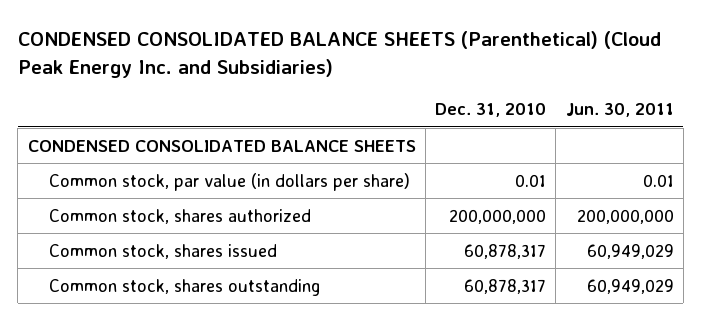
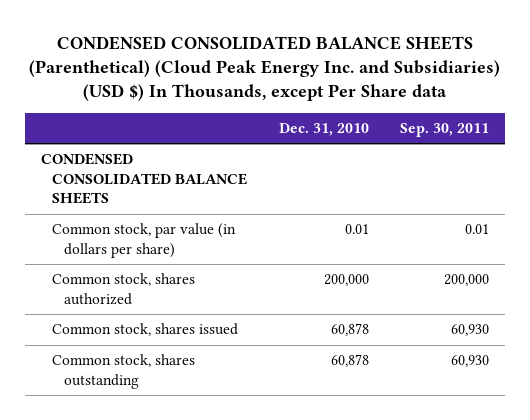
[17,30,661,78] CONDENSED CONSOLIDATED BALANCE SHEETS (Parenthetical) (Cloud Peak Energy Inc. and Subsidiaries) -> [28,35,500,102] CONDENSED CONSOLIDATED BALANCE SHEETS (Parenthetical) (Cloud Peak Energy Inc. and Subsidiaries) (USD $) In Thousands, except Per Share data
[565,103,674,118] Jun. 30, 2011 -> none
none -> [400,123,490,138] Sep. 30, 2011
[449,208,547,224] 200,000,000 -> [323,274,369,287] 200,000
[464,243,547,259] 60,878,317 -> [330,323,369,337] 60,878
[464,278,547,294] 60,878,317 -> [330,354,369,368] 60,878

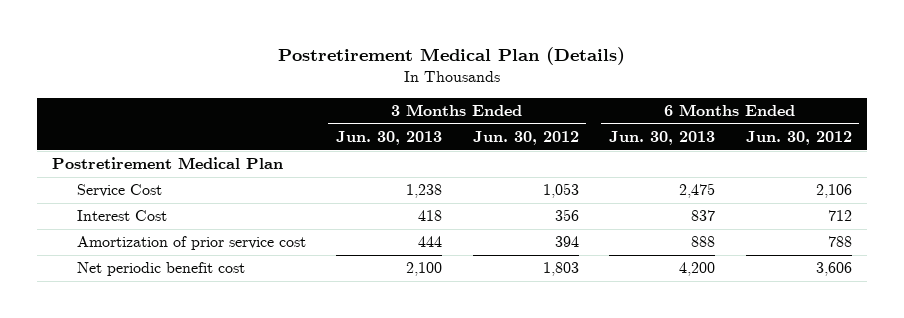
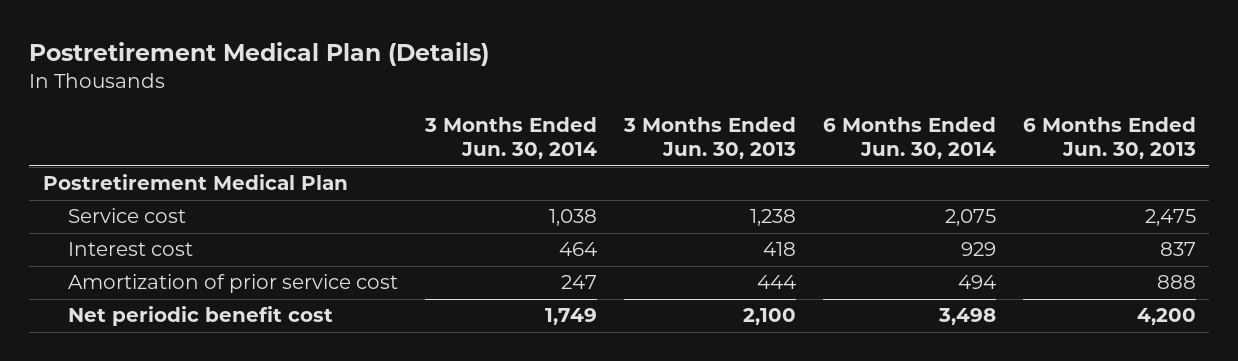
[472,131,579,146] Jun. 30, 2012 -> none
[745,131,852,146] Jun. 30, 2012 -> none
none -> [424,116,598,160] 3 Months Ended Jun. 30, 2014
none -> [822,116,996,160] 6 Months Ended Jun. 30, 2014
[76,184,162,198] Service Cost -> [68,208,187,224] Service cost
[76,210,167,222] Interest Cost -> [68,242,194,257] Interest cost

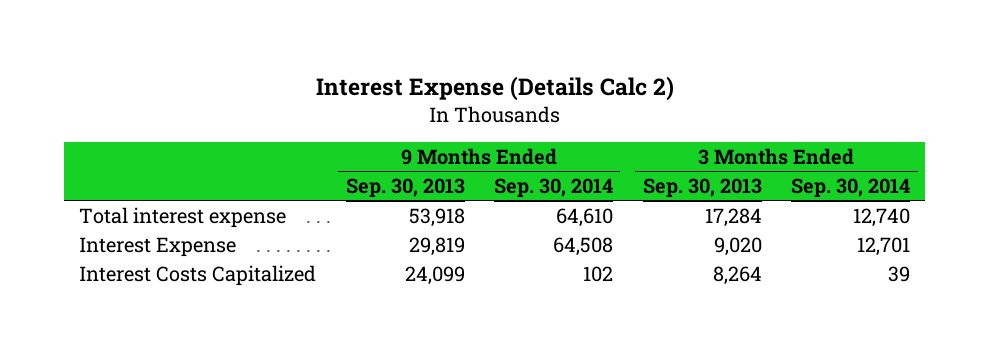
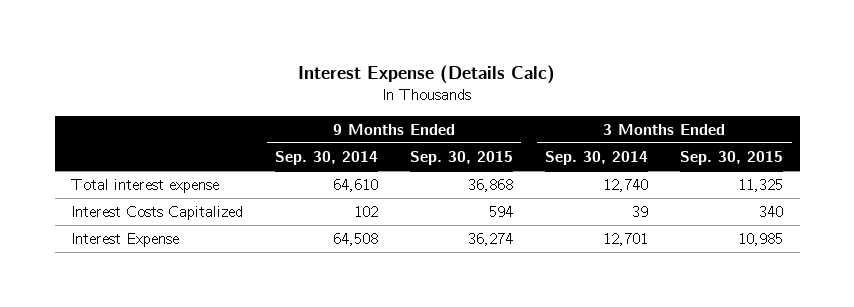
[315,76,674,102] Interest Expense (Details Calc 2) -> [298,64,556,84] Interest Expense (Details Calc)
[345,177,465,198] Sep. 30, 2013 -> none
[642,177,762,198] Sep. 30, 2013 -> none
none -> [410,150,514,165] Sep. 30, 2015
none -> [680,150,784,165] Sep. 30, 2015
[78,236,236,257] Interest Expense -> [70,233,179,248] Interest Expense

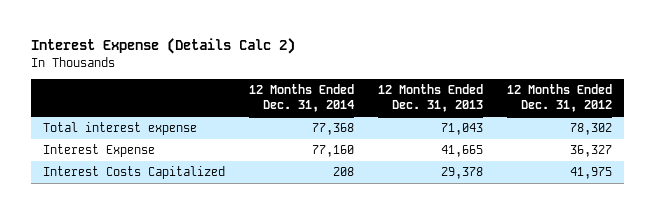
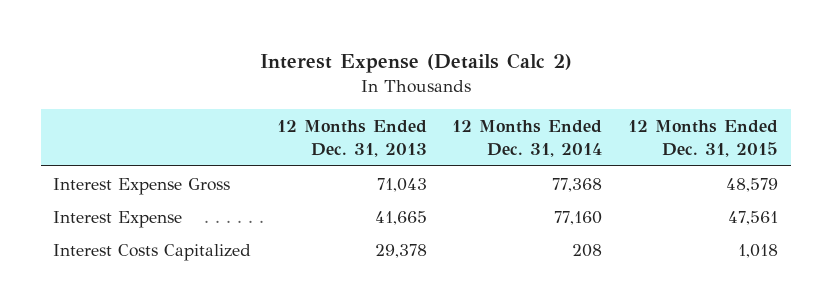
[506,84,612,113] 12 Months Ended Dec. 31, 2012 -> none
none -> [627,120,778,157] 12 Months Ended Dec. 31, 2015
[43,122,198,136] Total interest expense -> [53,177,231,195] Interest Expense Gross

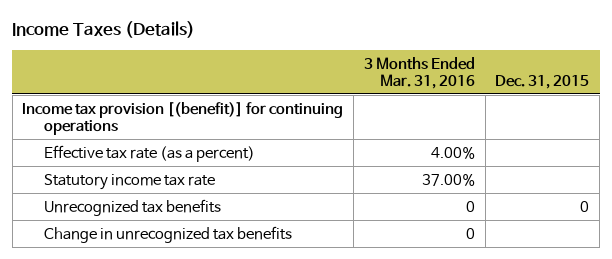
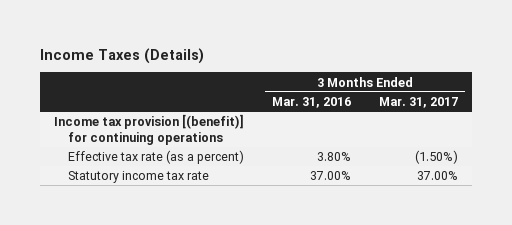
[495,74,590,89] Dec. 31, 2015 -> none
none -> [378,97,458,109] Mar. 31, 2017
[430,145,475,159] 4.00% -> [316,152,351,162] 3.80%
[44,198,222,216] Unrecognized tax benefits -> none
[44,225,293,243] Change in unrecognized tax benefits -> none

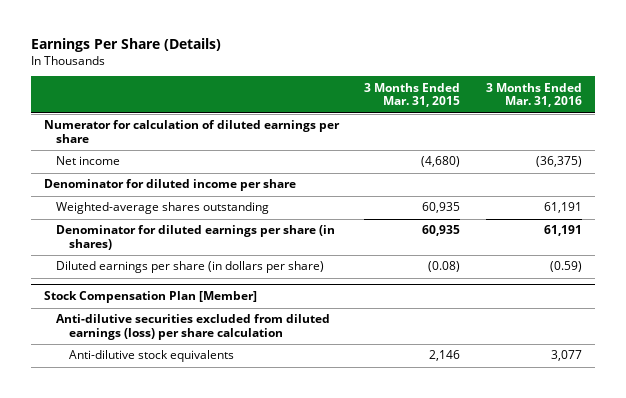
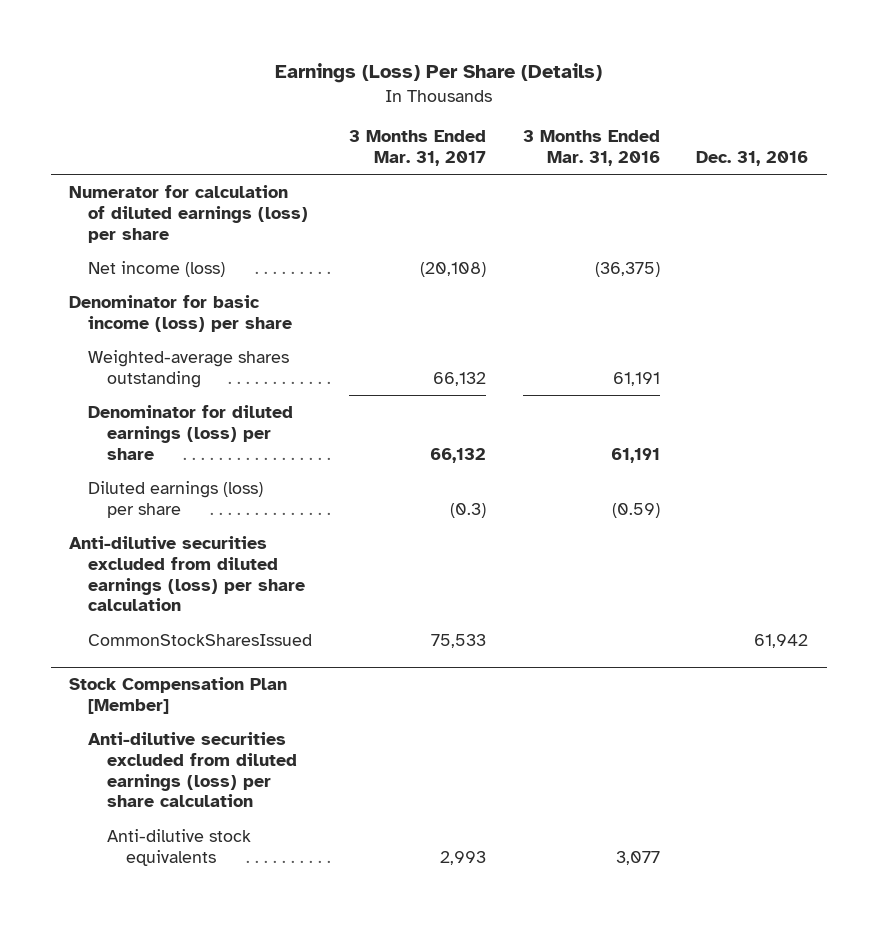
[30,37,221,52] Earnings Per Share (Details) -> [274,63,602,84] Earnings (Loss) Per Share (Details)
[364,82,461,108] 3 Months Ended Mar. 31, 2015 -> none
none -> [348,130,486,167] 3 Months Ended Mar. 31, 2017
none -> [696,151,809,167] Dec. 31, 2016
[43,120,340,144] Numerator for calculation of diluted earnings per share -> [69,185,309,243] Numerator for calculation of diluted earnings (loss) per share
[56,156,121,166] Net income -> [88,261,226,278] Net income (loss)
[43,179,296,192] Denominator for diluted income per share -> [69,295,293,332] Denominator for basic income (loss) per share
[56,225,336,251] Denominator for diluted earnings per share (in shares) -> [88,405,294,460] Denominator for diluted earnings (loss) per share
[56,261,325,274] Diluted earnings per share (in dollars per share) -> [88,481,264,518] Diluted earnings (loss) per share
none -> [69,536,306,612] Anti-dilutive securities excluded from diluted earnings (loss) per share calculation
none -> [88,634,313,647] CommonStockSharesIssued

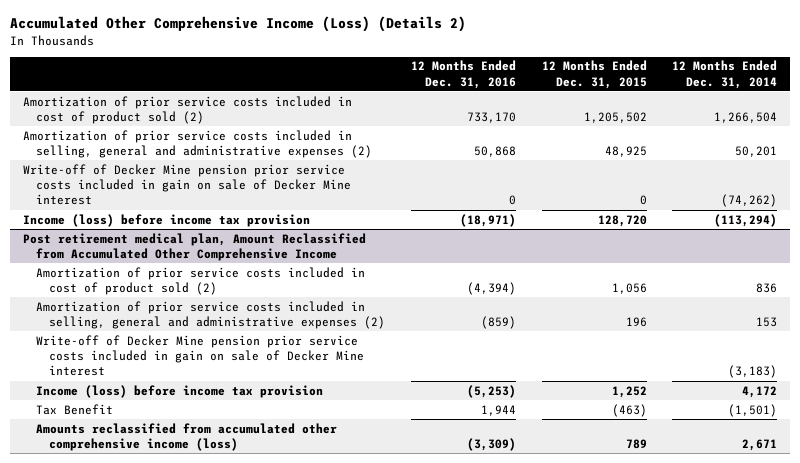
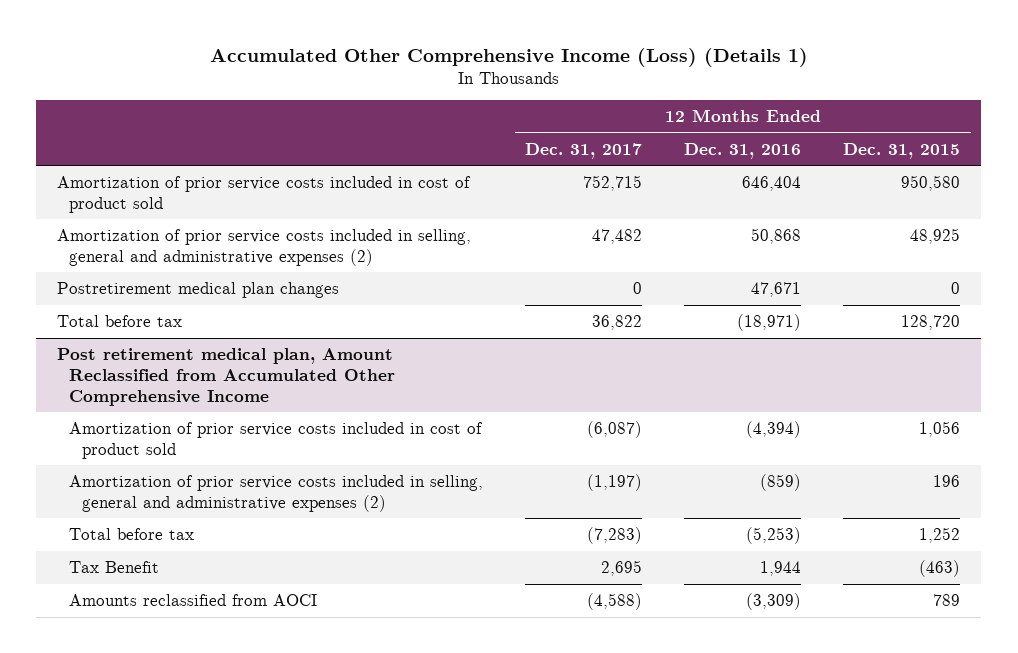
[9,16,466,33] Accumulated Other Comprehensive Income (Loss) (Details 2) -> [209,47,808,67] Accumulated Other Comprehensive Income (Loss) (Details 1)
[672,60,778,89] 12 Months Ended Dec. 31, 2014 -> none
none -> [525,142,643,159] Dec. 31, 2017
[22,95,352,125] Amortization of prior service costs included in cost of product sold (2) -> [57,175,472,213] Amortization of prior service costs included in cost of product sold
[467,112,517,124] 733,170 -> [742,175,802,191] 646,404
[583,112,647,124] 1,205,502 -> [901,174,961,191] 950,580
[22,163,352,206] Write-off of Decker Mine pension prior service costs included in gain on sale of Decker Mine interest -> none
none -> [57,281,340,298] Postretirement medical plan changes
[22,213,310,227] Income (loss) before income tax provision -> [57,314,183,327] Total before tax
[36,266,366,296] Amortization of prior service costs included in cost of product sold (2) -> [69,421,484,459] Amortization of prior service costs included in cost of product sold
[36,334,365,377] Write-off of Decker Mine pension prior service costs included in gain on sale of Decker Mine interest -> none
[36,384,324,398] Income (loss) before income tax provision -> [69,527,195,540] Total before tax
[36,422,338,452] Amounts reclassified from accumulated other comprehensive income (loss) -> [69,593,318,606] Amounts reclassified from AOCI

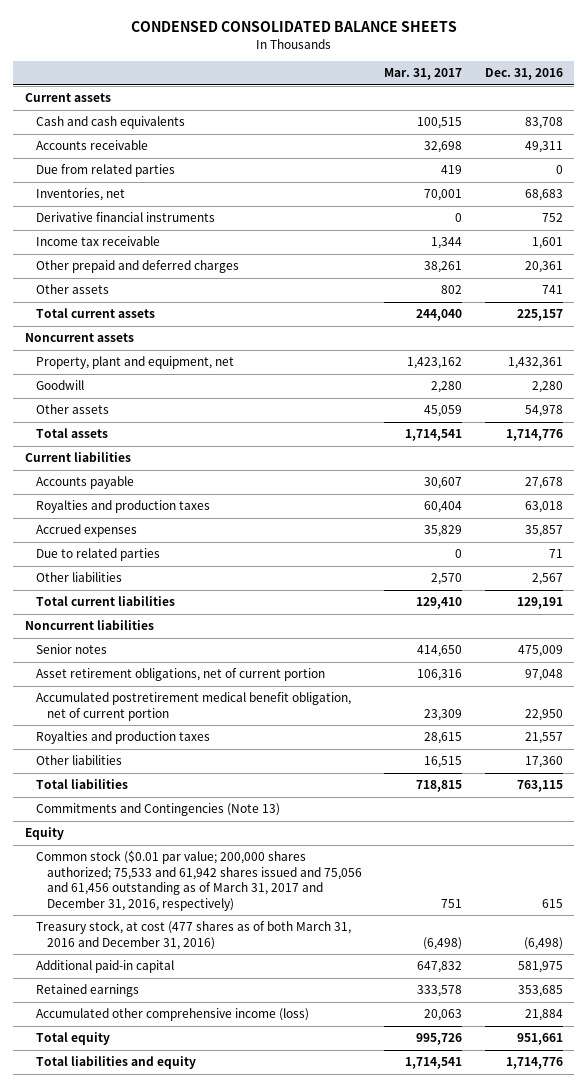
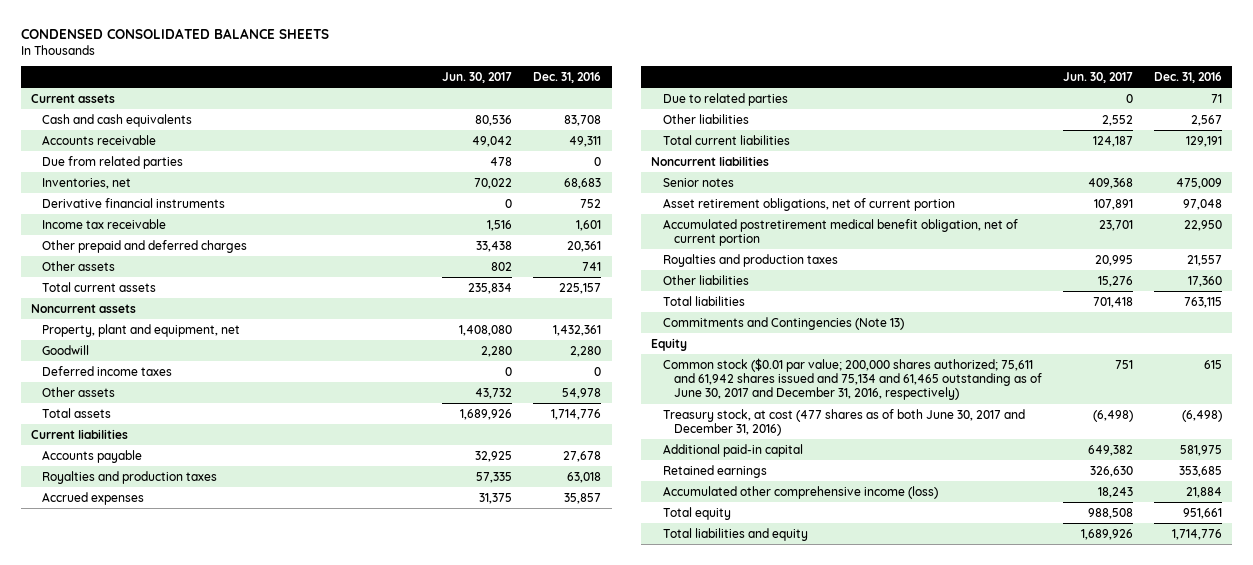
[384,68,463,81] Mar. 31, 2017 -> none
none -> [442,72,513,84] Jun. 30, 2017
none -> [42,365,173,376] Deferred income taxes
[35,850,362,911] Common stock ($0.01 par value; 200,000 shares authorized; 75,533 and 61,942 shares issued and 75,056 and 61,456 outstanding as of March 31, 2017 and December 31, 2016, respectively) -> [662,357,1042,401] Common stock ($0.01 par value; 200,000 shares authorized; 75,611 and 61,942 shares issued and 75,134 and 61,465 outstanding as of June 30, 2017 and December 31, 2016, respectively)
[35,920,351,950] Treasury stock, at cost (477 shares as of both March 31, 2016 and December 31, 2016) -> [662,408,1025,437] Treasury stock, at cost (477 shares as of both June 30, 2017 and December 31, 2016)

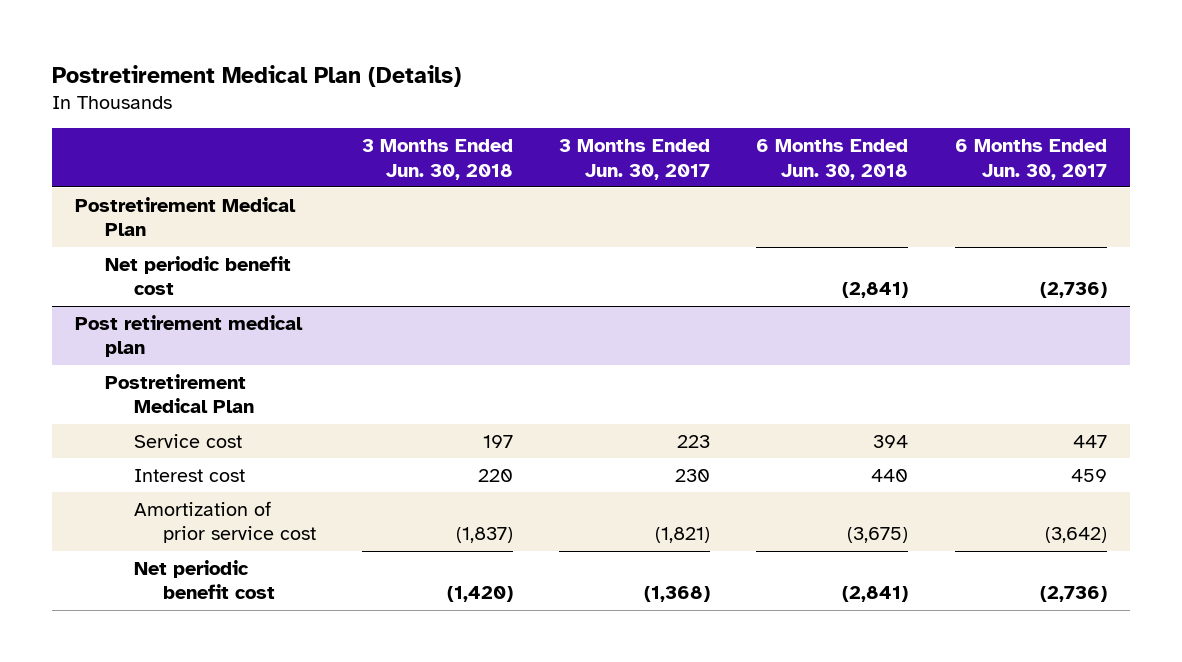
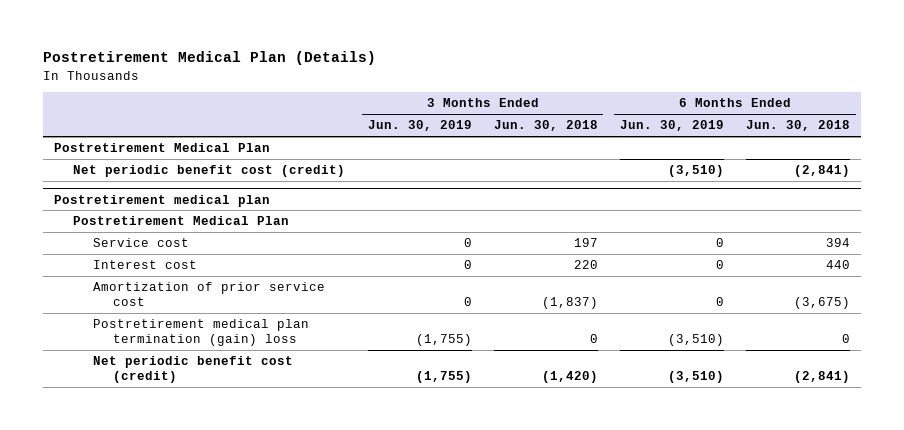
[559,138,711,180] 3 Months Ended Jun. 30, 2017 -> none
[954,138,1107,180] 6 Months Ended Jun. 30, 2017 -> none
none -> [367,120,472,132] Jun. 30, 2019
none -> [620,120,725,132] Jun. 30, 2019
[104,255,291,296] Net periodic benefit cost -> [73,165,346,178] Net periodic benefit cost (credit)
[75,314,304,358] Post retirement medical plan -> [53,194,270,207] Postretirement medical plan
none -> [93,319,310,347] Postretirement medical plan termination (gain) loss
[133,559,276,600] Net periodic benefit cost -> [93,356,294,384] Net periodic benefit cost (credit)

